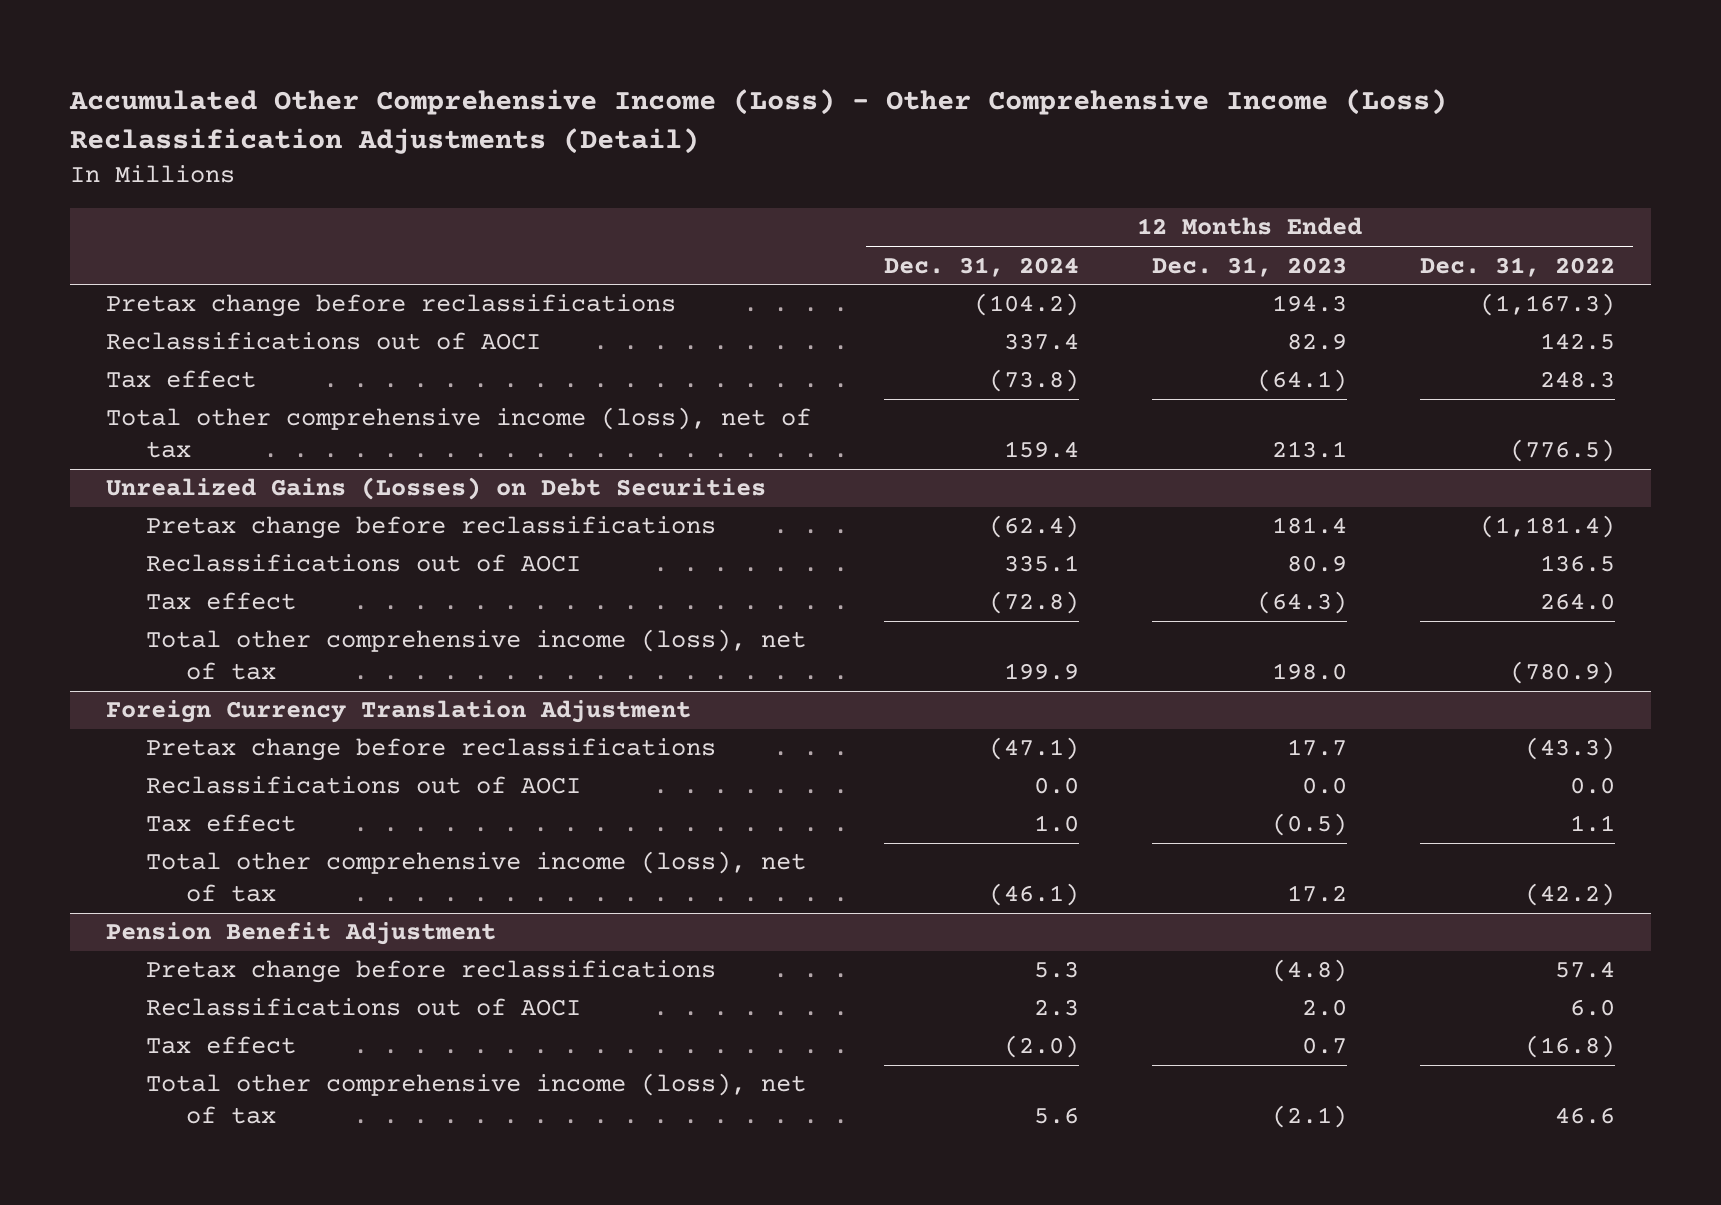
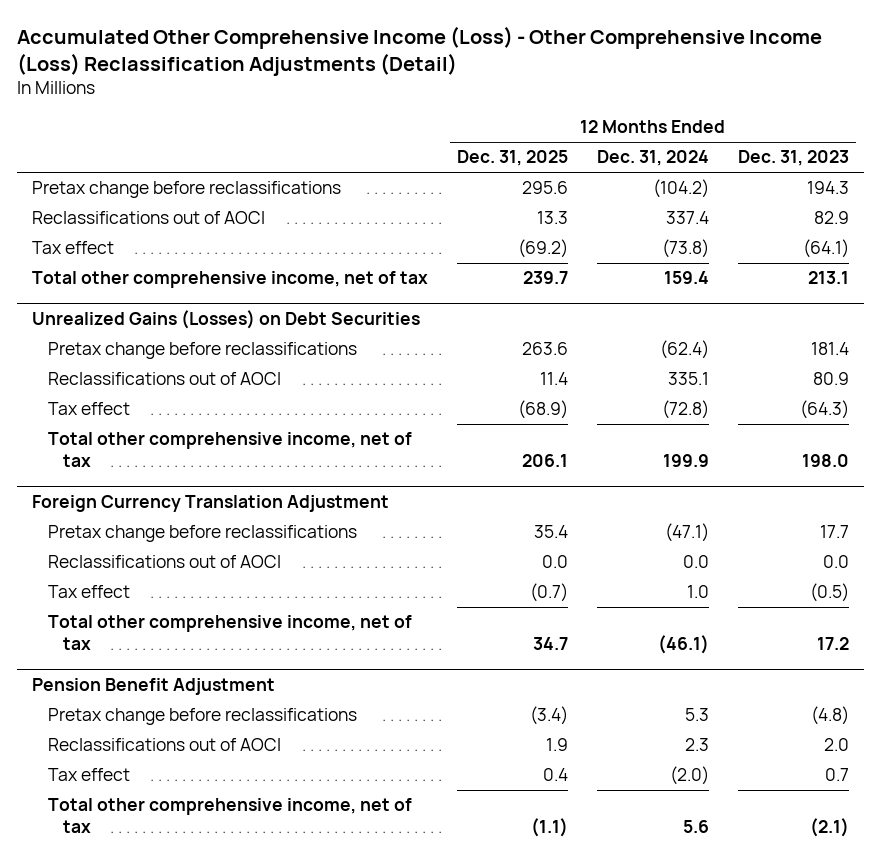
[1420,256,1616,277] Dec. 31, 2022 -> none
none -> [457,150,569,167] Dec. 31, 2025
[106,407,812,459] Total other comprehensive income (loss), net of tax -> [31,271,428,289] Total other comprehensive income, net of tax
[146,629,807,681] Total other comprehensive income (loss), net of tax -> [47,432,412,468] Total other comprehensive income, net of tax
[146,851,807,903] Total other comprehensive income (loss), net of tax -> [47,615,412,651] Total other comprehensive income, net of tax
[146,1073,807,1125] Total other comprehensive income (loss), net of tax -> [47,798,412,834] Total other comprehensive income, net of tax

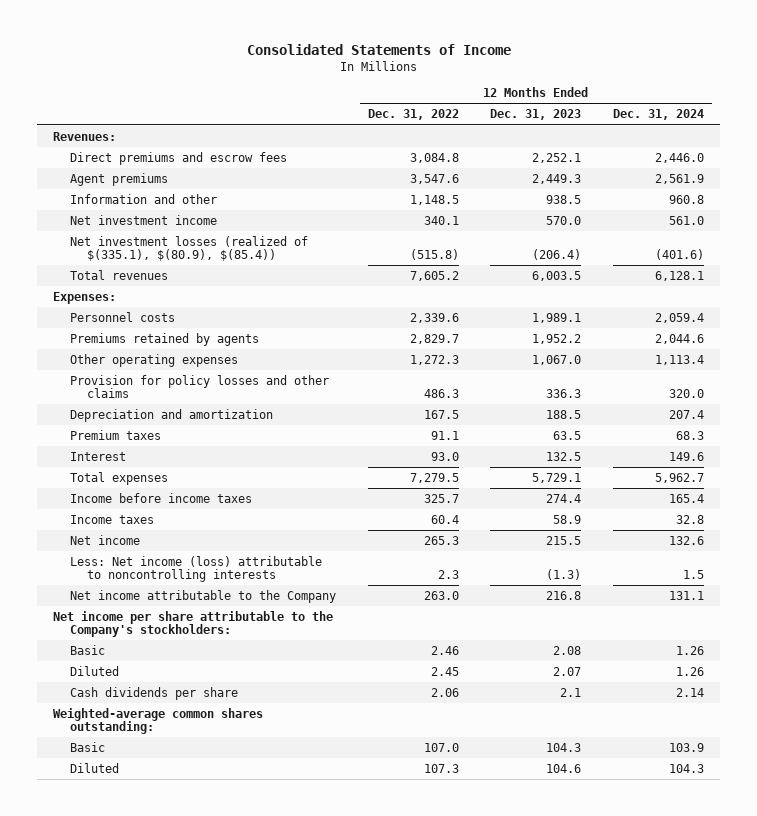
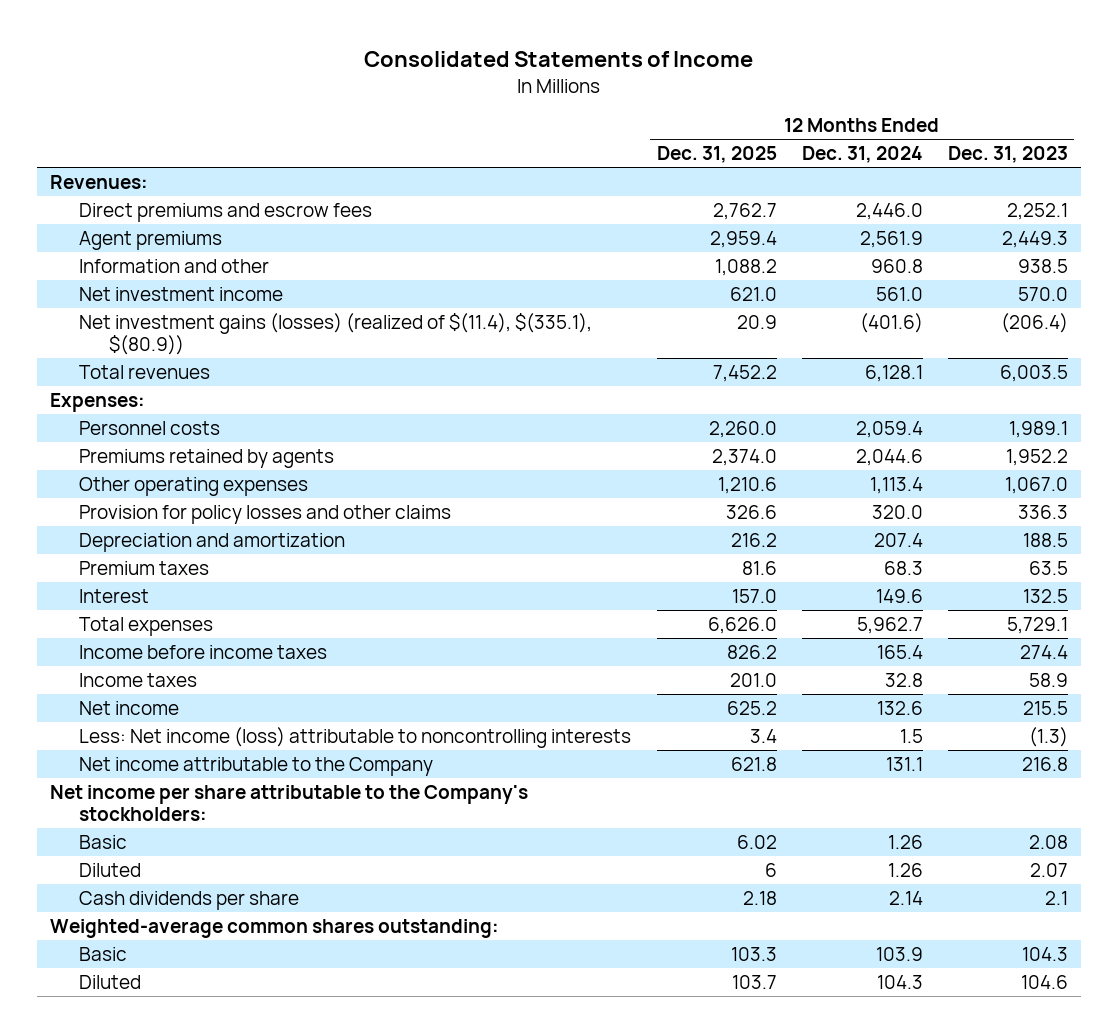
[367,109,459,121] Dec. 31, 2022 -> none
none -> [656,146,777,164] Dec. 31, 2025
[70,235,309,262] Net investment losses (realized of $(335.1), $(80.9), $(85.4)) -> [79,312,593,355] Net investment gains (losses) (realized of $(11.4), $(335.1), $(80.9))

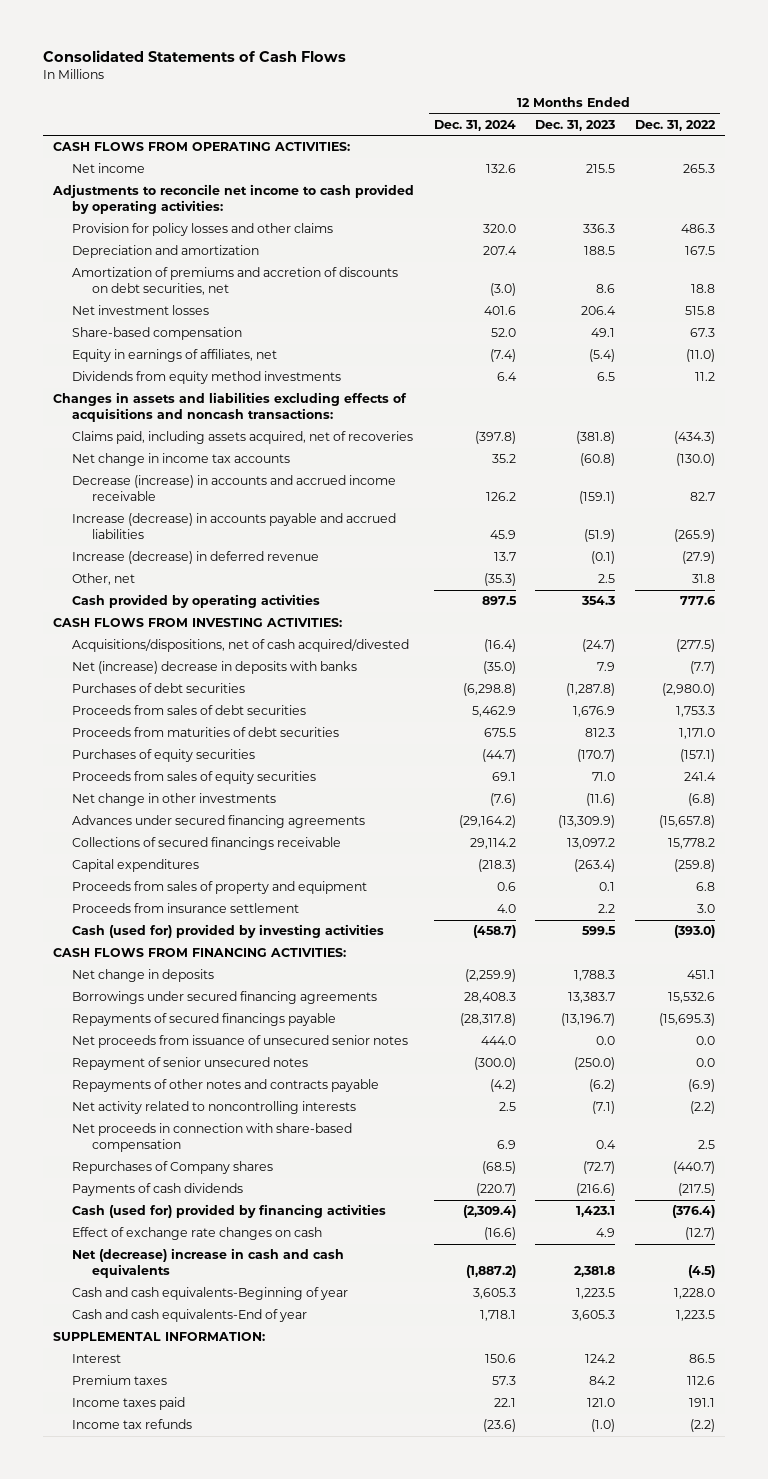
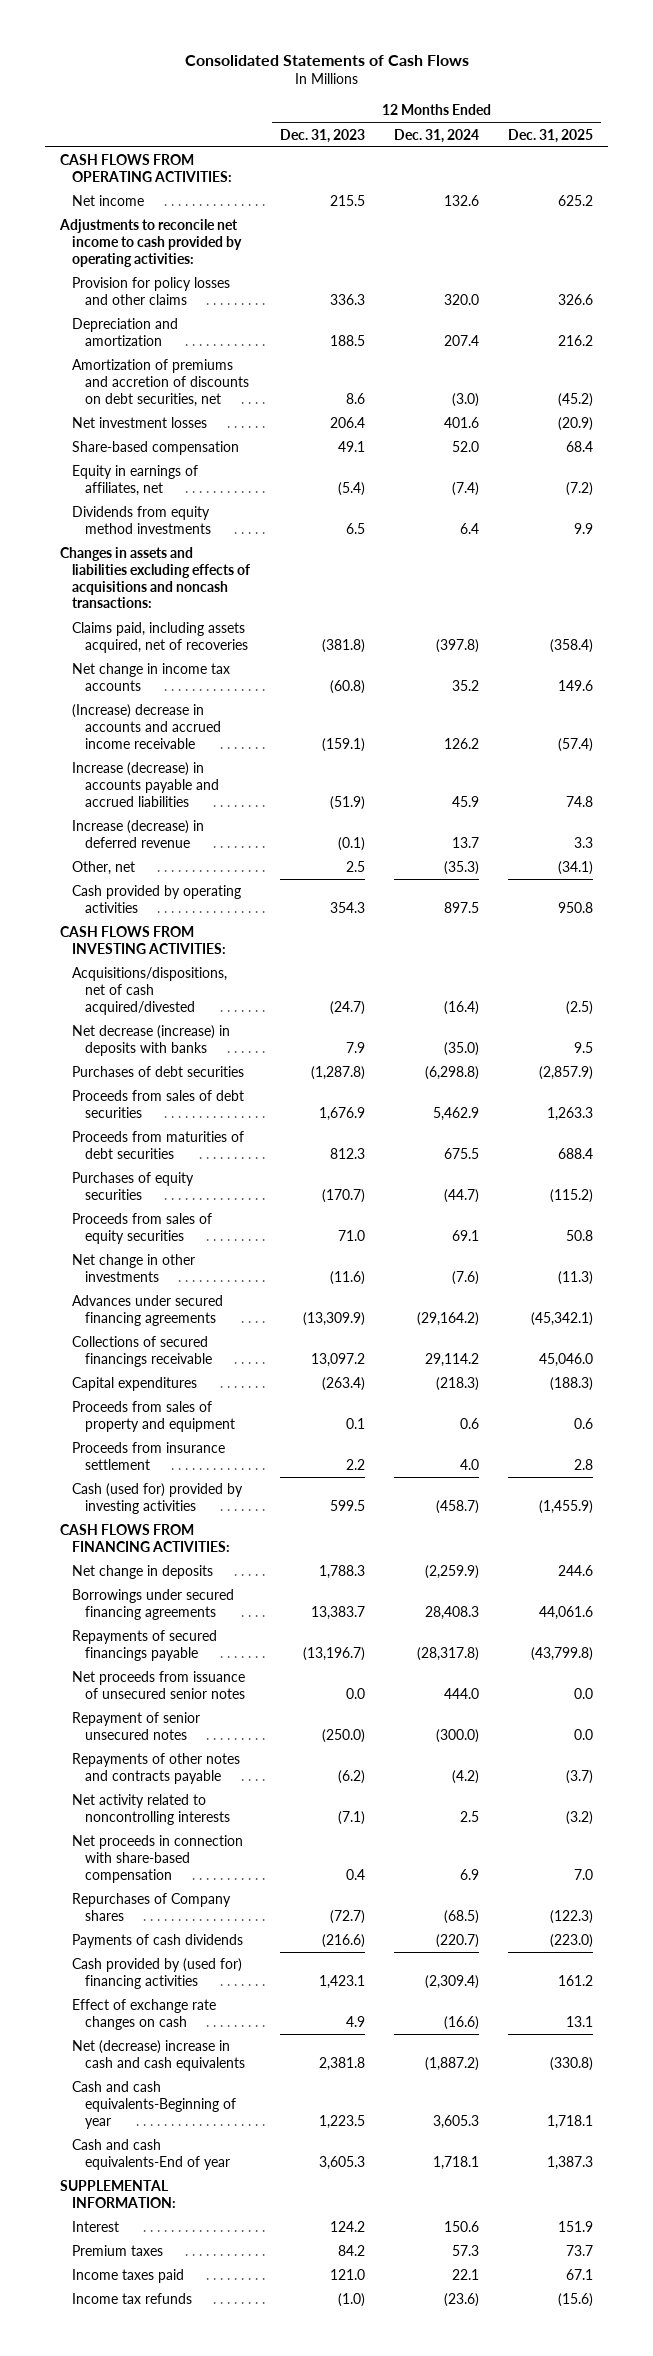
[635,119,717,131] Dec. 31, 2022 -> none
none -> [508,128,594,143] Dec. 31, 2025
[72,475,397,502] Decrease (increase) in accounts and accrued income receivable -> [72,704,221,749] (Increase) decrease in accounts and accrued income receivable
[72,661,358,675] Net (increase) decrease in deposits with banks -> [72,1025,231,1056] Net decrease (increase) in deposits with banks
[72,1204,387,1219] Cash (used for) provided by financing activities -> [72,1958,243,1989] Cash provided by (used for) financing activities

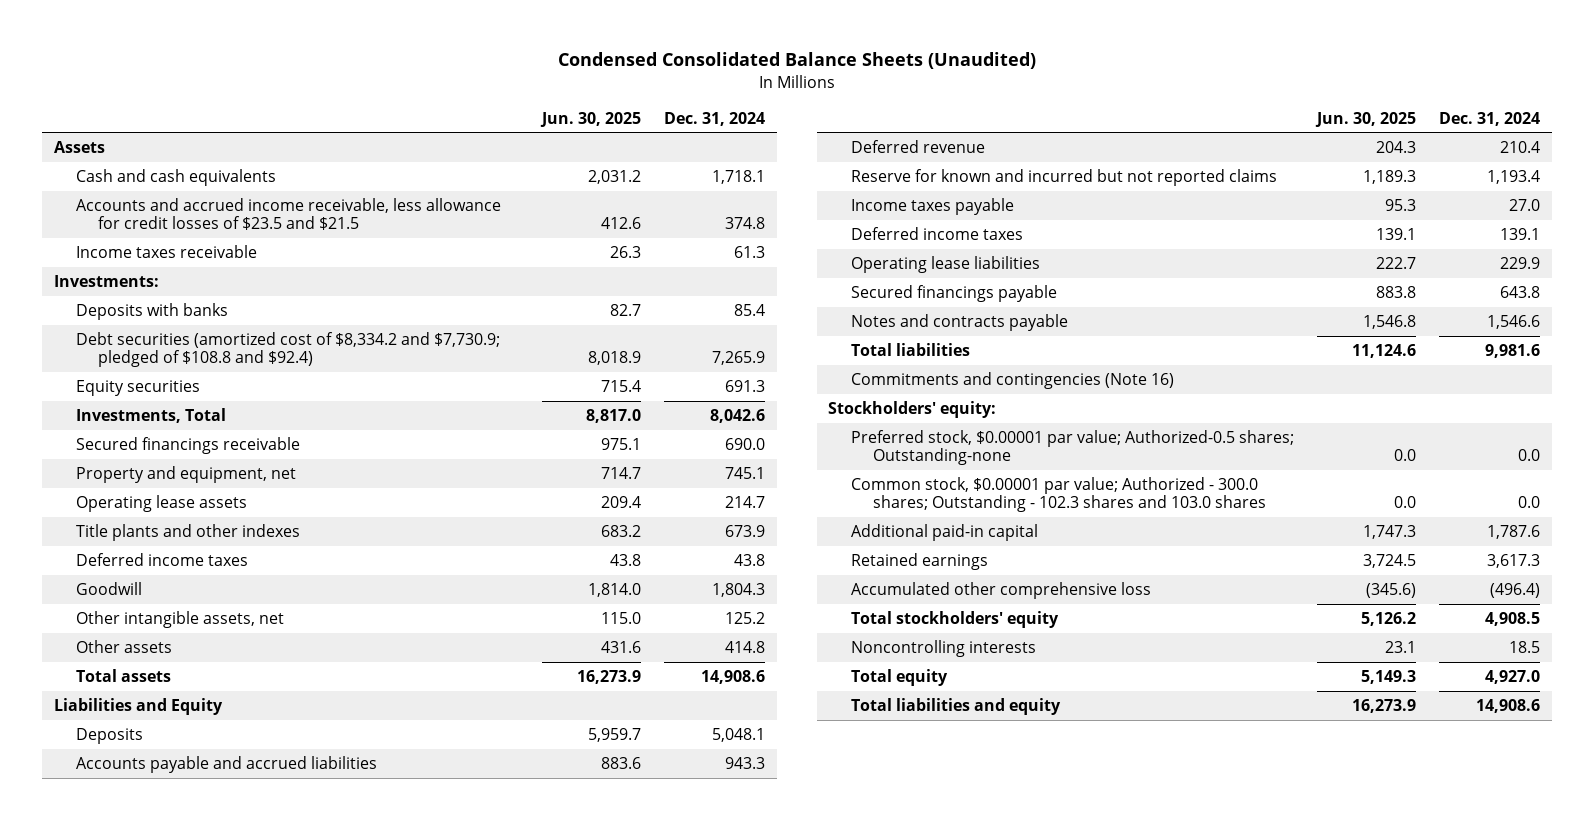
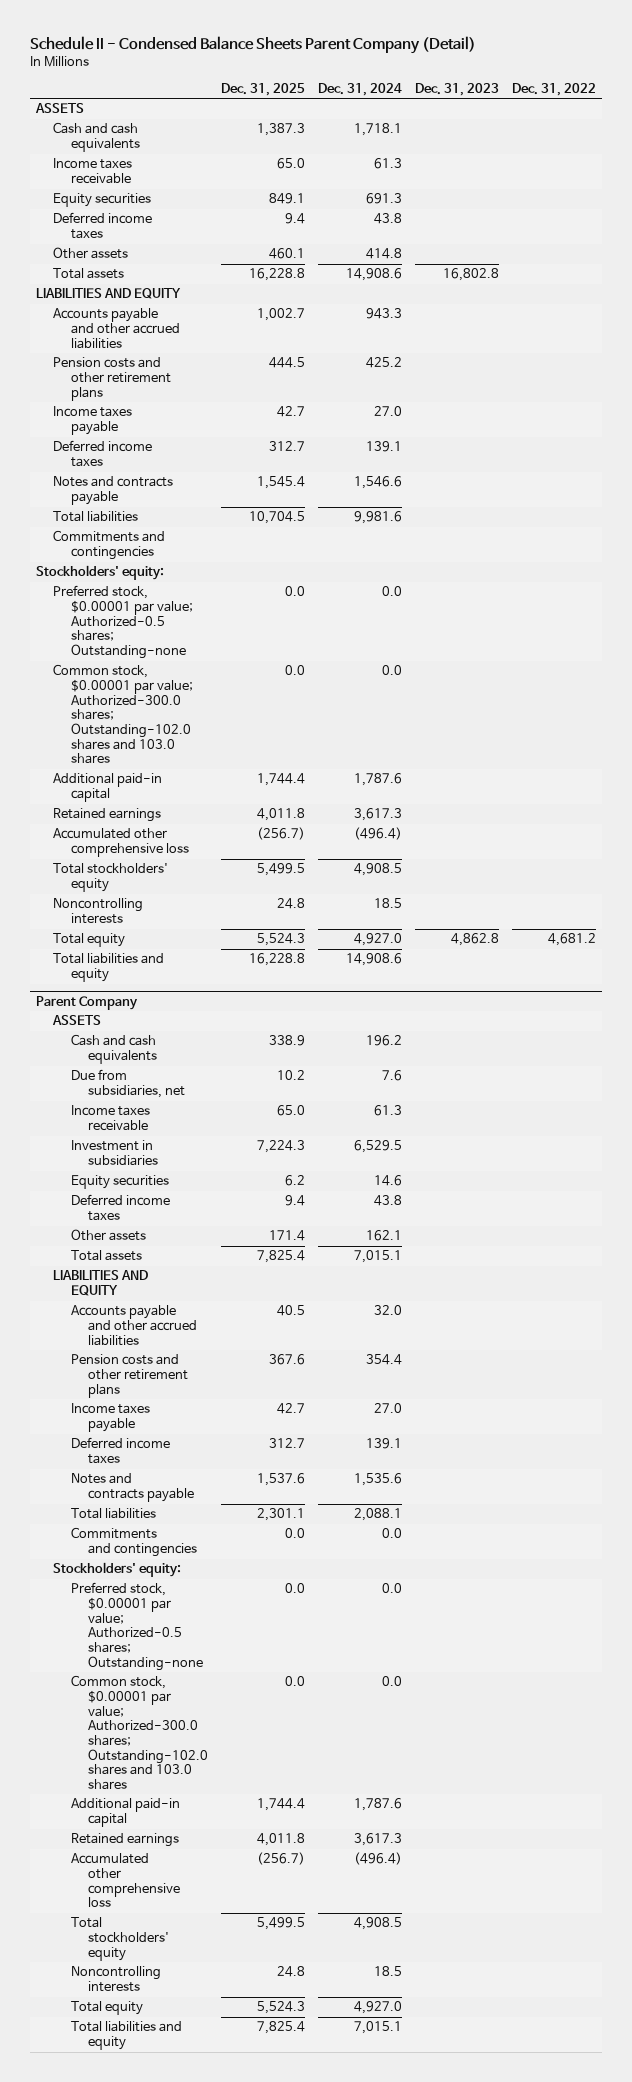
[557,52,1036,70] Condensed Consolidated Balance Sheets (Unaudited) -> [29,35,476,54] Schedule II - Condensed Balance Sheets Parent Company (Detail)
[540,111,642,127] Jun. 30, 2025 -> none
none -> [220,82,305,96] Dec. 31, 2025
none -> [414,82,499,96] Dec. 31, 2023
none -> [511,82,596,96] Dec. 31, 2022
[53,140,105,153] Assets -> [35,103,85,114] ASSETS
[75,197,501,231] Accounts and accrued income receivable, less allowance for credit losses of $23.5 and $21.5 -> none
[53,274,159,287] Investments: -> none
[75,302,228,320] Deposits with banks -> none
[75,331,500,368] Debt securities (amortized cost of $8,334.2 and $7,730.9; pledged of $108.8 and $92.4) -> none
[75,407,226,423] Investments, Total -> none
[75,436,300,454] Secured financings receivable -> none
[75,465,296,483] Property and equipment, net -> none
[75,494,247,512] Operating lease assets -> none
[75,523,300,541] Title plants and other indexes -> none
[75,581,142,595] Goodwill -> none
[75,610,284,628] Other intangible assets, net -> none
[75,727,143,744] Deposits -> none
[850,139,985,153] Deferred revenue -> none
[850,168,1277,186] Reserve for known and incurred but not reported claims -> none
[53,697,223,715] Liabilities and Equity -> [36,288,182,300] LIABILITIES AND EQUITY
[75,755,377,773] Accounts payable and accrued liabilities -> [53,308,180,349] Accounts payable and other accrued liabilities
none -> [53,357,171,401] Pension costs and other retirement plans
[850,255,1040,273] Operating lease liabilities -> none
[850,284,1057,302] Secured financings payable -> none
[850,371,1174,389] Commitments and contingencies (Note 16) -> [53,530,166,561] Commitments and contingencies
[850,476,1267,513] Common stock, $0.00001 par value; Authorized - 300.0 shares; Outstanding - 102.3 shares and 103.0 shares -> [53,664,193,765] Common stock, $0.00001 par value; Authorized-300.0 shares; Outstanding-102.0 shares and 103.0 shares
none -> [36,995,139,1010] Parent Company
none -> [52,1015,102,1026] ASSETS
none -> [70,1034,157,1065] Cash and cash equivalents
none -> [70,1069,185,1099] Due from subsidiaries, net
none -> [70,1105,150,1132] Income taxes receivable
none -> [70,1140,158,1167] Investment in subsidiaries
none -> [70,1175,169,1190] Equity securities
none -> [70,1194,170,1222] Deferred income taxes
none -> [70,1229,146,1242] Other assets
none -> [70,1250,142,1262] Total assets
none -> [53,1270,149,1297] LIABILITIES AND EQUITY
none -> [70,1305,197,1346] Accounts payable and other accrued liabilities
none -> [70,1354,188,1398] Pension costs and other retirement plans
none -> [70,1403,150,1433] Income taxes payable
none -> [70,1437,170,1465] Deferred income taxes
none -> [70,1473,194,1503] Notes and contracts payable
none -> [70,1508,156,1520] Total liabilities
none -> [70,1527,197,1558] Commitments and contingencies
none -> [53,1562,182,1578] Stockholders' equity:
none -> [70,1582,203,1671] Preferred stock, $0.00001 par value; Authorized-0.5 shares; Outstanding-none
none -> [70,1675,208,1790] Common stock, $0.00001 par value; Authorized-300.0 shares; Outstanding-102.0 shares and 103.0 shares
none -> [70,1798,180,1828] Additional paid-in capital
none -> [70,1833,179,1848] Retained earnings
none -> [70,1853,180,1908] Accumulated other comprehensive loss
none -> [70,1917,169,1961] Total stockholders' equity
none -> [70,1966,161,1993] Noncontrolling interests
none -> [70,2001,143,2016] Total equity
none -> [70,2021,182,2051] Total liabilities and equity

